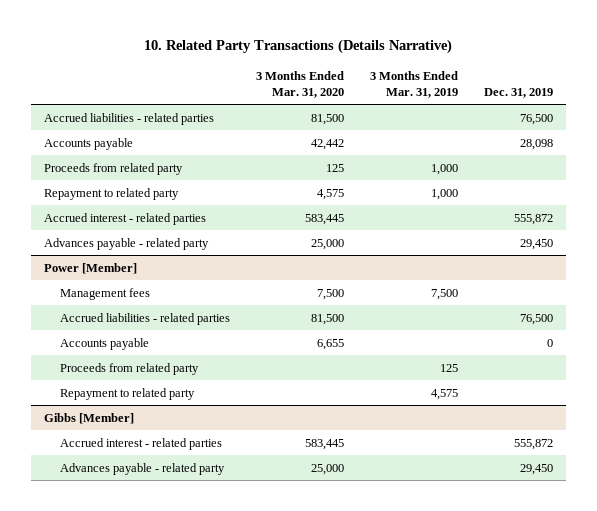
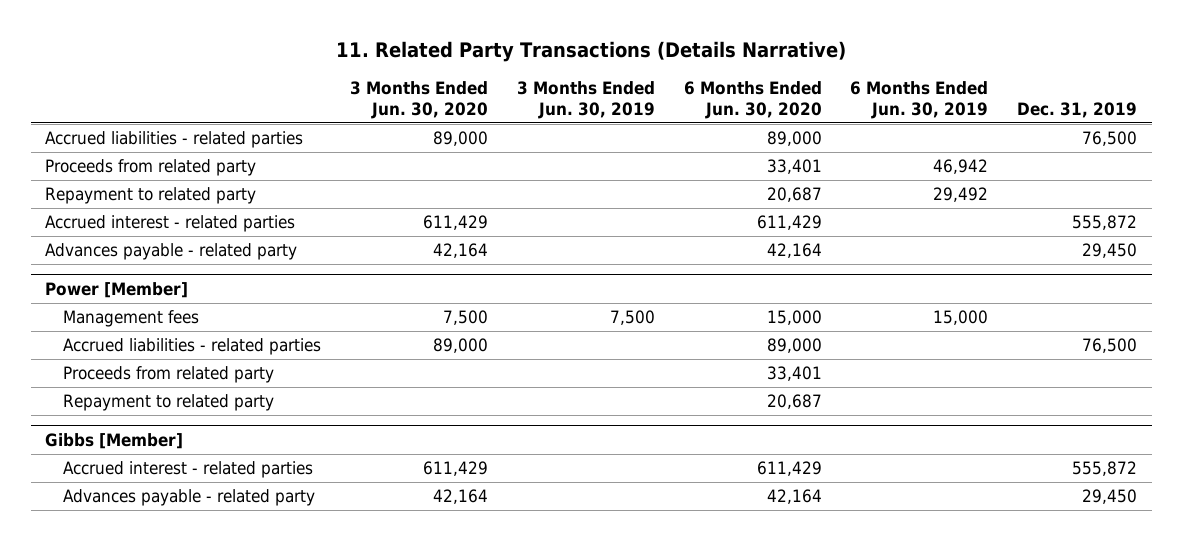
[144,39,453,55] 10. Related Party Transactions (Details Narrative) -> [336,40,847,62] 11. Related Party Transactions (Details Narrative)
[255,70,344,98] 3 Months Ended Mar. 31, 2020 -> none
[369,70,458,98] 3 Months Ended Mar. 31, 2019 -> none
none -> [350,81,489,119] 3 Months Ended Jun. 30, 2020
none -> [516,81,655,119] 3 Months Ended Jun. 30, 2019
none -> [683,81,822,119] 6 Months Ended Jun. 30, 2020
none -> [850,81,989,119] 6 Months Ended Jun. 30, 2019
[43,137,133,150] Accounts payable -> none
[59,337,149,350] Accounts payable -> none

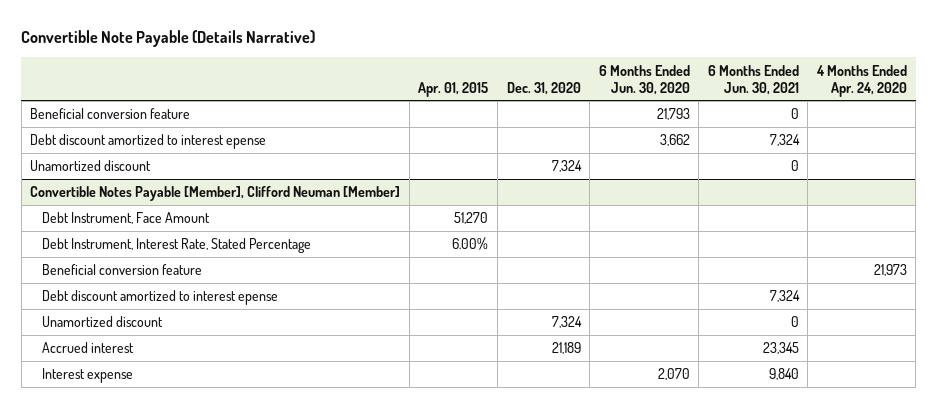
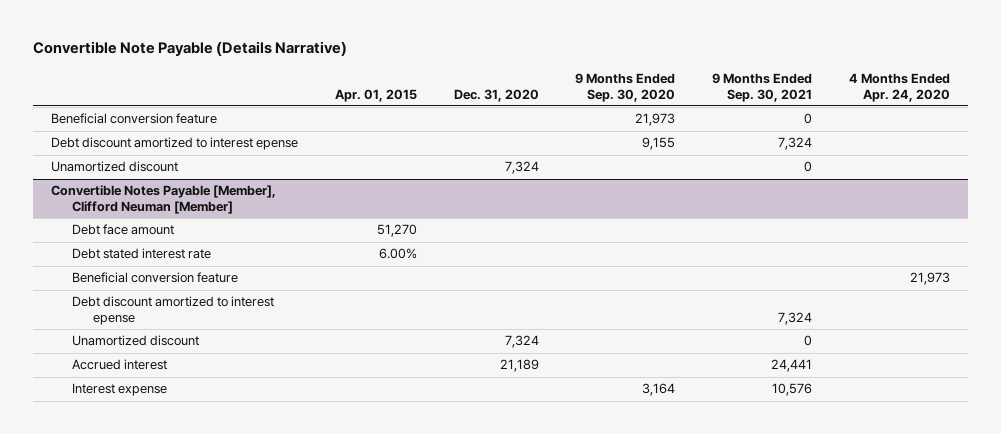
[598,64,690,95] 6 Months Ended Jun. 30, 2020 -> none
[707,64,799,95] 6 Months Ended Jun. 30, 2021 -> none
none -> [575,72,676,102] 9 Months Ended Sep. 30, 2020
none -> [711,72,812,102] 9 Months Ended Sep. 30, 2021
[41,212,210,225] Debt Instrument, Face Amount -> [71,224,174,236] Debt face amount
[41,238,311,254] Debt Instrument, Interest Rate, Stated Percentage -> [71,248,211,260] Debt stated interest rate

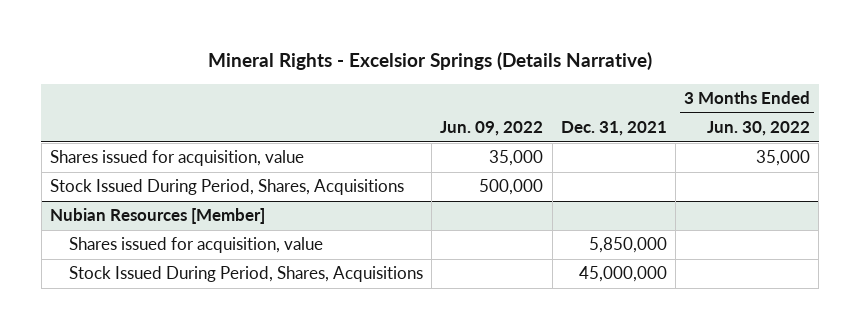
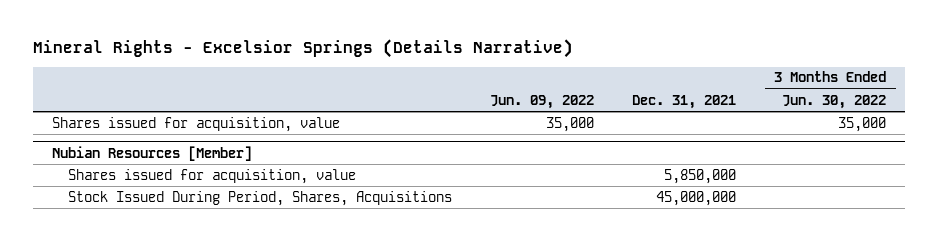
[50,179,405,196] Stock Issued During Period, Shares, Acquisitions -> none

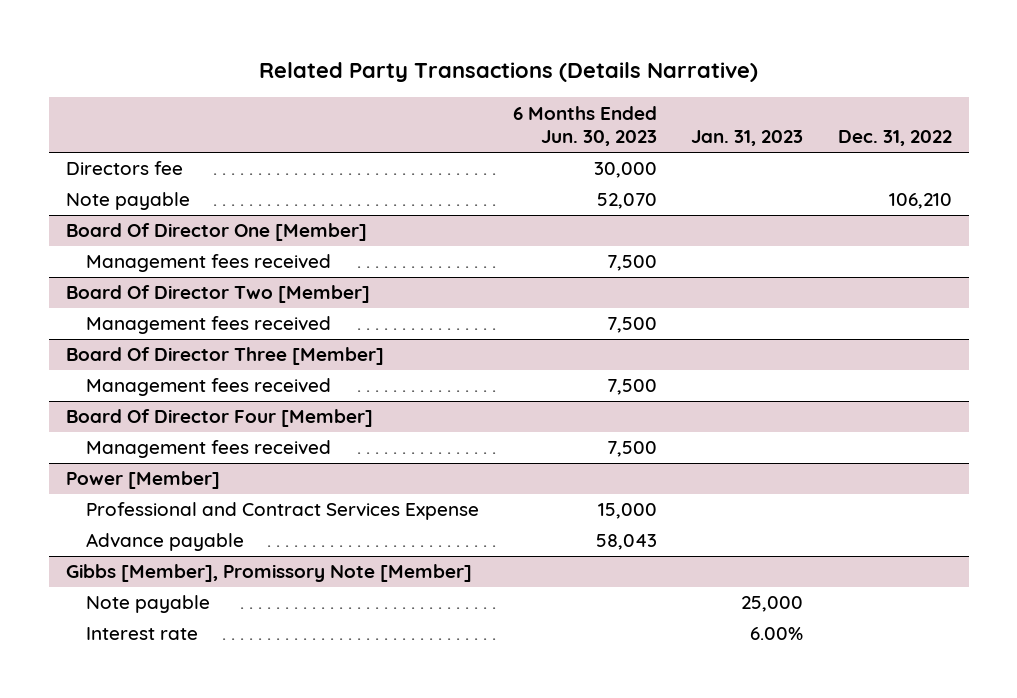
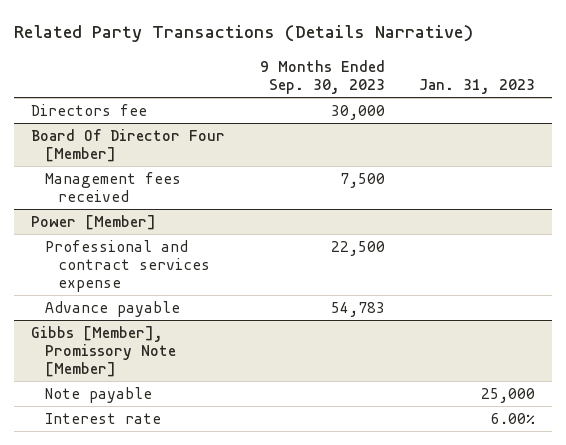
[513,105,658,147] 6 Months Ended Jun. 30, 2023 -> none
[837,130,952,147] Dec. 31, 2022 -> none
none -> [259,59,385,95] 9 Months Ended Sep. 30, 2023
[65,192,190,211] Note payable -> none
[65,223,367,242] Board Of Director One [Member] -> none
[86,254,332,273] Management fees received -> none
[65,285,370,304] Board Of Director Two [Member] -> none
[86,316,332,335] Management fees received -> none
[65,347,384,366] Board Of Director Three [Member] -> none
[86,378,332,397] Management fees received -> none
[86,502,480,521] Professional and Contract Services Expense -> [44,239,210,293] Professional and contract services expense

